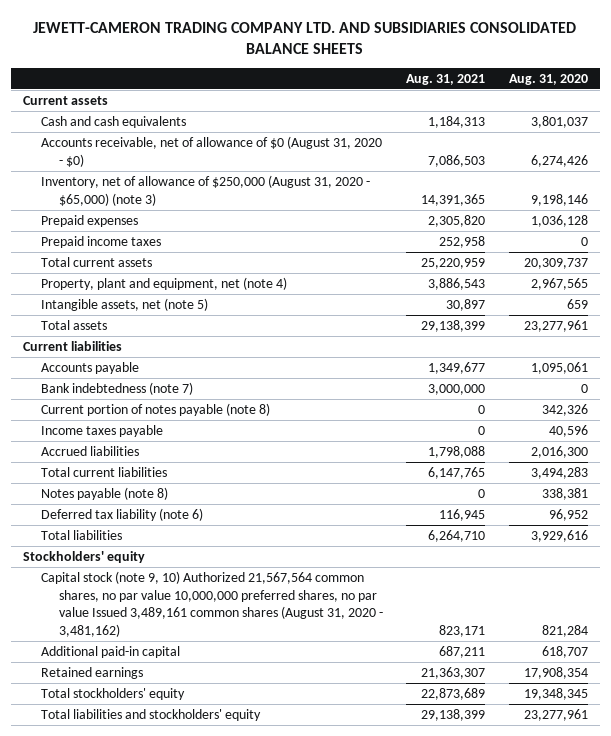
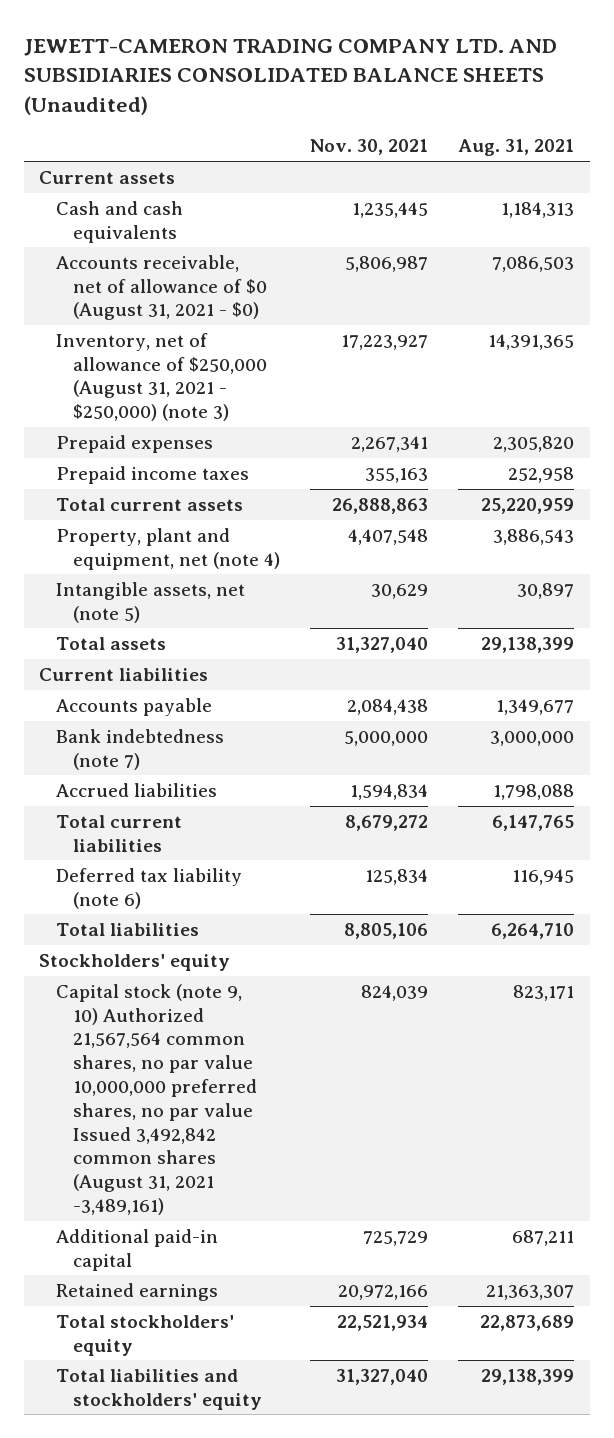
[33,21,577,54] JEWETT-CAMERON TRADING COMPANY LTD. AND SUBSIDIARIES CONSOLIDATED BALANCE SHEETS -> [23,39,557,115] JEWETT-CAMERON TRADING COMPANY LTD. AND SUBSIDIARIES CONSOLIDATED BALANCE SHEETS (Unaudited)
[508,73,588,85] Aug. 31, 2020 -> none
none -> [310,139,429,156] Nov. 30, 2021
[41,135,383,167] Accounts receivable, net of allowance of $0 (August 31, 2020 - $0) -> [55,254,267,321] Accounts receivable, net of allowance of $0 (August 31, 2021 - $0)
[41,174,371,206] Inventory, net of allowance of $250,000 (August 31, 2020 - $65,000) (note 3) -> [55,332,267,422] Inventory, net of allowance of $250,000 (August 31, 2021 - $250,000) (note 3)
[41,402,271,416] Current portion of notes payable (note 8) -> none
[41,424,164,437] Income taxes payable -> none
[41,486,169,500] Notes payable (note 8) -> none
[41,570,384,638] Capital stock (note 9, 10) Authorized 21,567,564 common shares, no par value 10,000,000 preferred shares, no par value Issued 3,489,161 common shares (August 31, 2020 - 3,481,162) -> [55,983,257,1216] Capital stock (note 9, 10) Authorized 21,567,564 common shares, no par value 10,000,000 preferred shares, no par value Issued 3,492,842 common shares (August 31, 2021 -3,489,161)

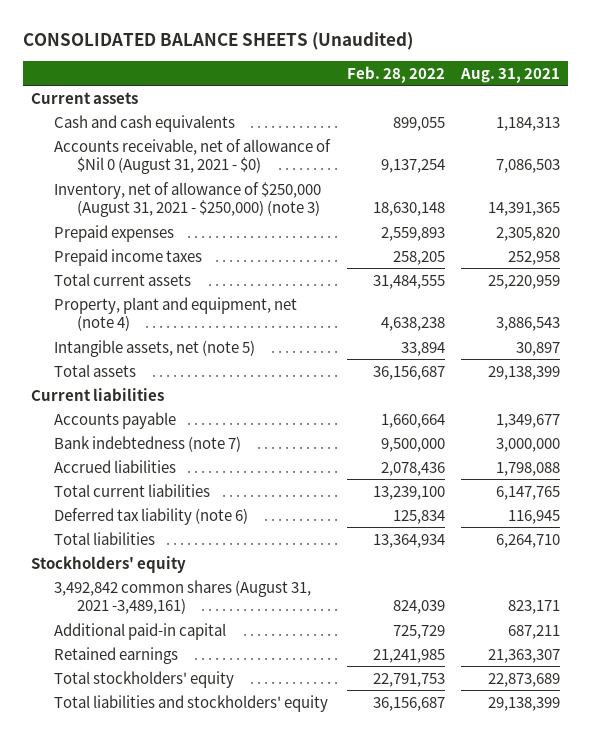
[23,39,557,115] JEWETT-CAMERON TRADING COMPANY LTD. AND SUBSIDIARIES CONSOLIDATED BALANCE SHEETS (Unaudited) -> [23,32,414,51] CONSOLIDATED BALANCE SHEETS (Unaudited)
[310,139,429,156] Nov. 30, 2021 -> none
none -> [346,65,445,83] Feb. 28, 2022
[55,254,267,321] Accounts receivable, net of allowance of $0 (August 31, 2021 - $0) -> [54,138,332,174] Accounts receivable, net of allowance of $Nil 0 (August 31, 2021 - $0)
[55,983,257,1216] Capital stock (note 9, 10) Authorized 21,567,564 common shares, no par value 10,000,000 preferred shares, no par value Issued 3,492,842 common shares (August 31, 2021 -3,489,161) -> [54,579,312,614] 3,492,842 common shares (August 31, 2021 -3,489,161)

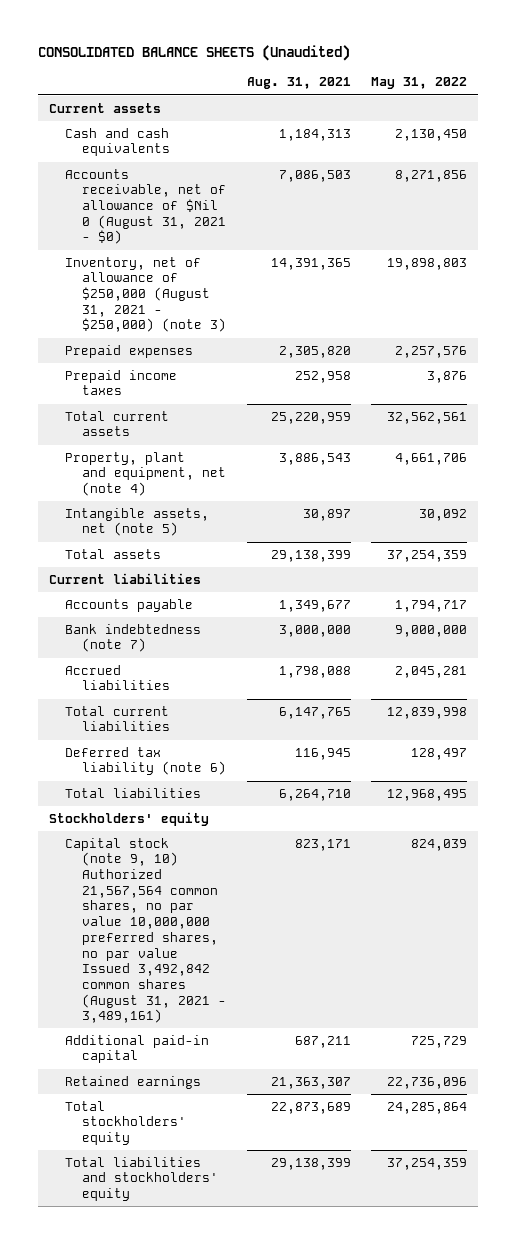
[346,65,445,83] Feb. 28, 2022 -> none
none -> [371,77,468,90] May 31, 2022
[54,579,312,614] 3,492,842 common shares (August 31, 2021 -3,489,161) -> [65,837,227,1024] Capital stock (note 9, 10) Authorized 21,567,564 common shares, no par value 10,000,000 preferred shares, no par value Issued 3,492,842 common shares (August 31, 2021 - 3,489,161)

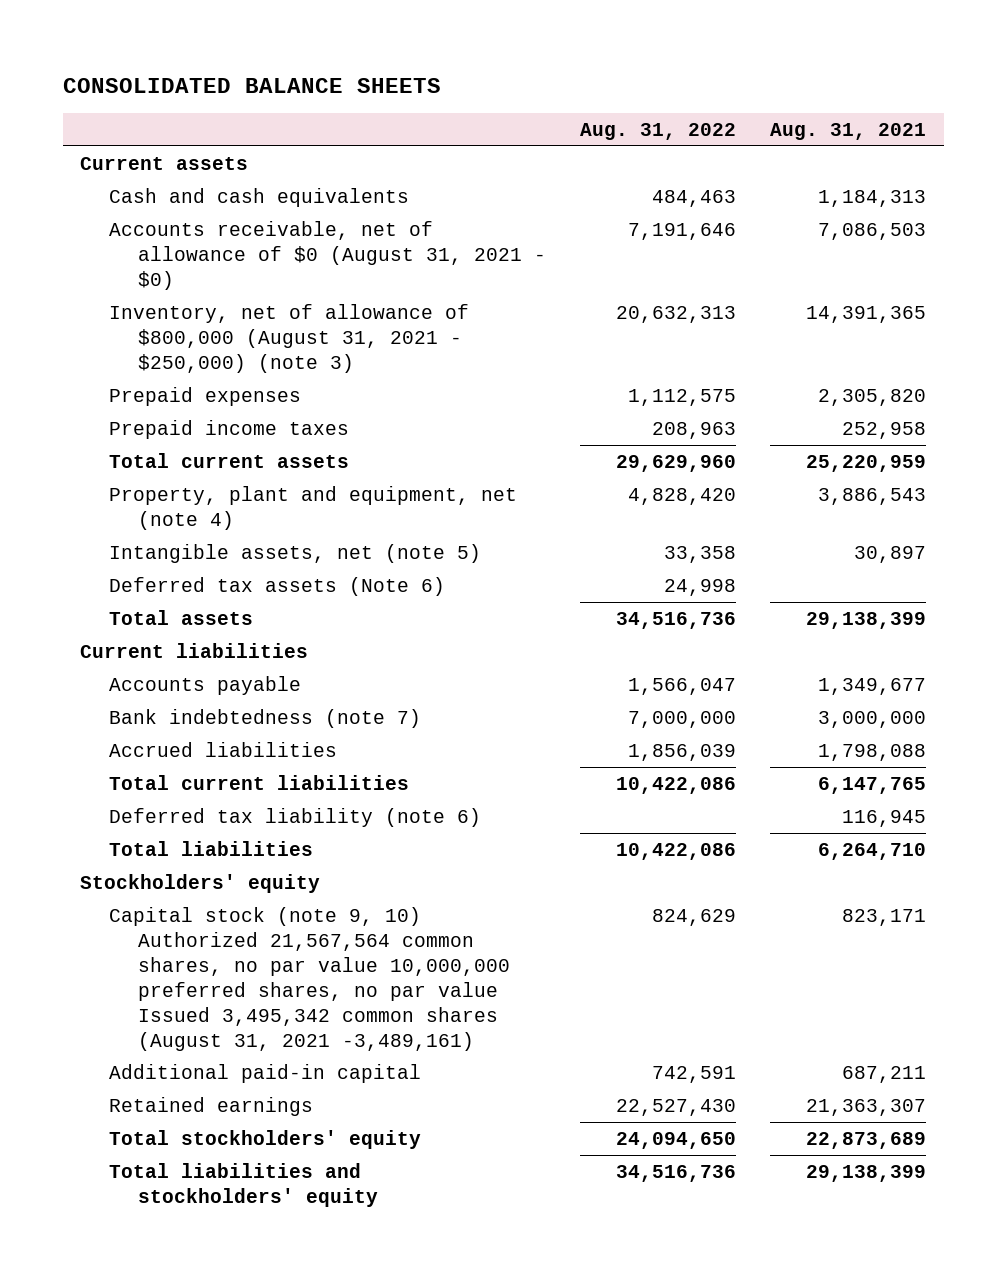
[38,45,351,62] CONSOLIDATED BALANCE SHEETS (Unaudited) -> [62,78,441,94] CONSOLIDATED BALANCE SHEETS
[371,77,468,90] May 31, 2022 -> none
none -> [580,122,737,140] Aug. 31, 2022
[65,168,227,245] Accounts receivable, net of allowance of $Nil 0 (August 31, 2021 - $0) -> [108,220,546,290] Accounts receivable, net of allowance of $0 (August 31, 2021 - $0)
[65,256,227,333] Inventory, net of allowance of $250,000 (August 31, 2021 - $250,000) (note 3) -> [108,303,469,373] Inventory, net of allowance of $800,000 (August 31, 2021 - $250,000) (note 3)
none -> [108,576,445,596] Deferred tax assets (Note 6)
[65,837,227,1024] Capital stock (note 9, 10) Authorized 21,567,564 common shares, no par value 10,000,000 preferred shares, no par value Issued 3,492,842 common shares (August 31, 2021 - 3,489,161) -> [108,906,510,1051] Capital stock (note 9, 10) Authorized 21,567,564 common shares, no par value 10,000,000 preferred shares, no par value Issued 3,495,342 common shares (August 31, 2021 -3,489,161)

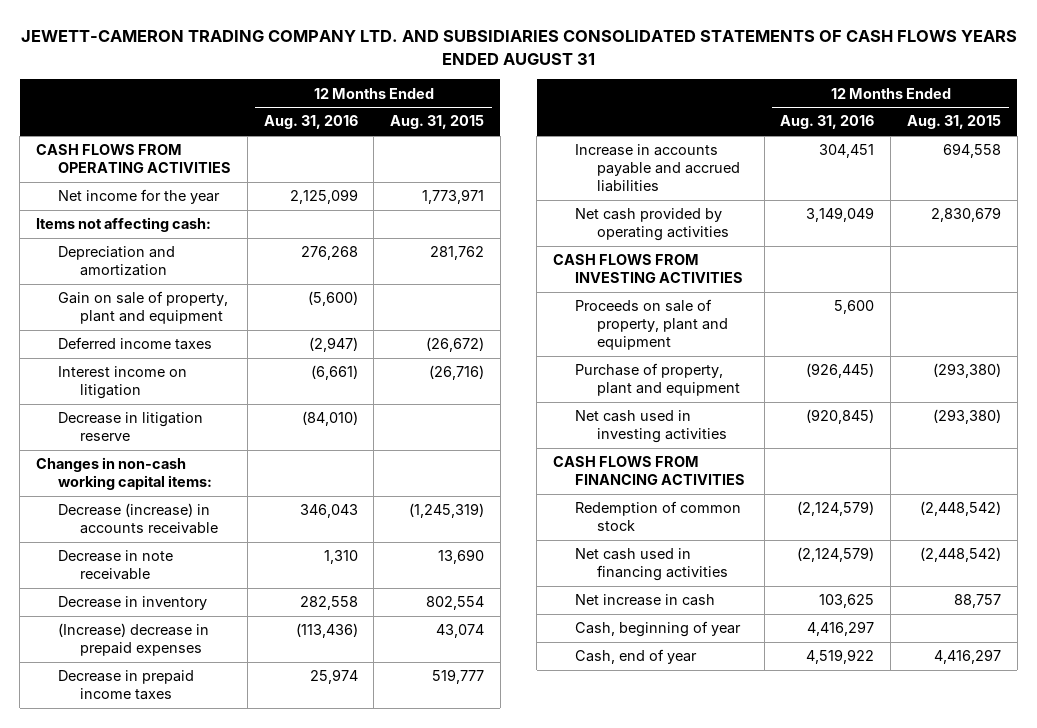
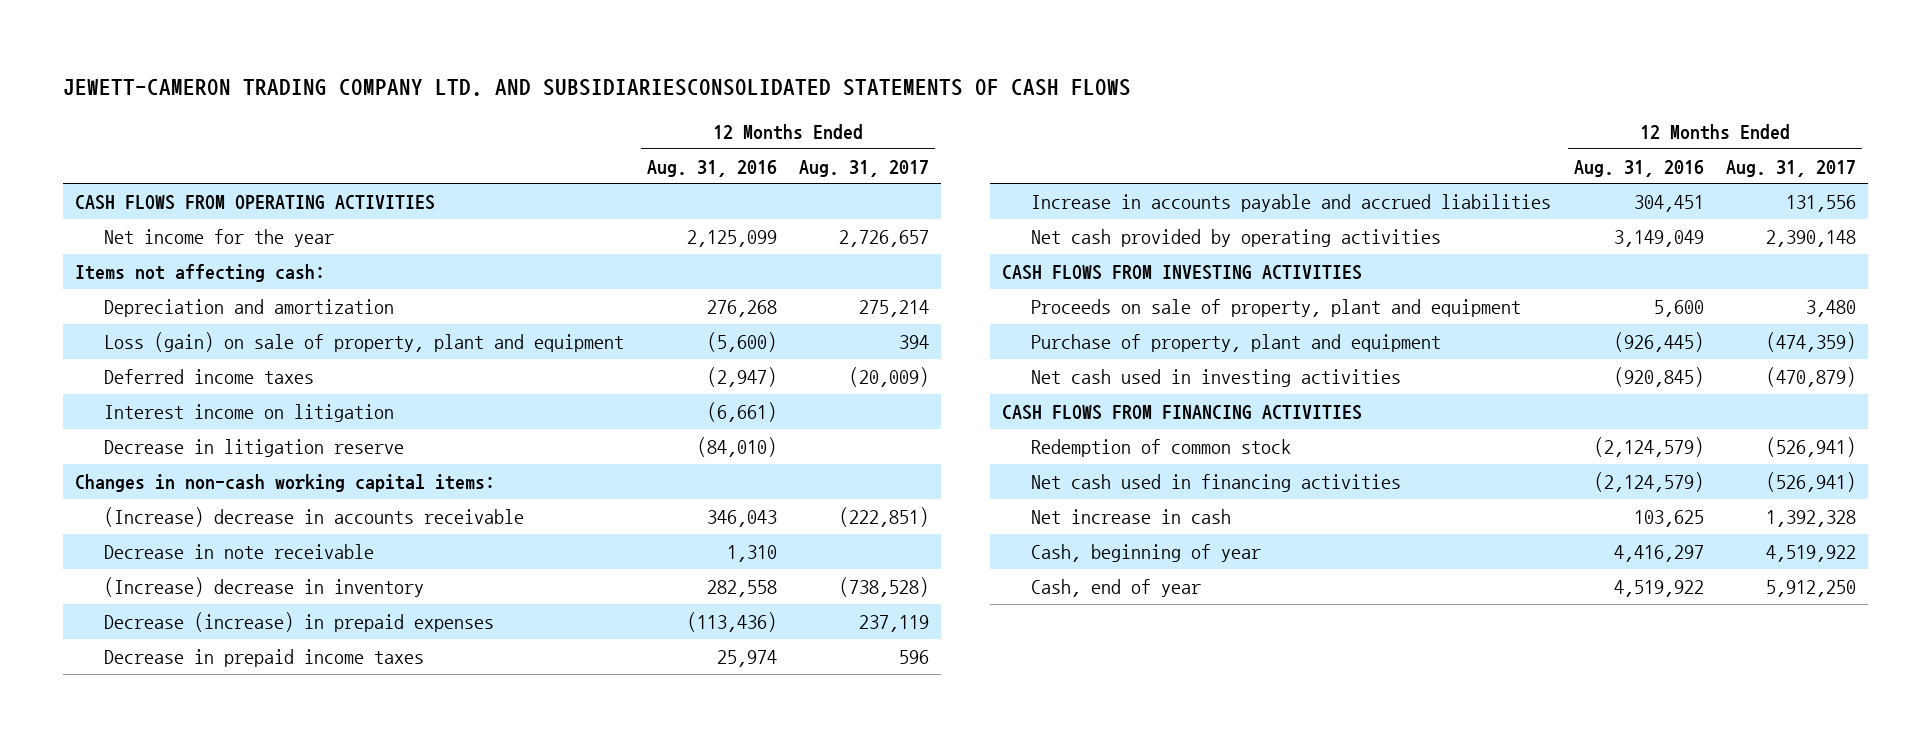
[20,30,1017,65] JEWETT-CAMERON TRADING COMPANY LTD. AND SUBSIDIARIES CONSOLIDATED STATEMENTS OF CASH FLOWS YEARS ENDED AUGUST 31 -> [63,79,1132,97] JEWETT-CAMERON TRADING COMPANY LTD. AND SUBSIDIARIESCONSOLIDATED STATEMENTS OF CASH FLOWS
[390,115,485,130] Aug. 31, 2015 -> none
none -> [799,159,930,177] Aug. 31, 2017
[58,291,229,325] Gain on sale of property, plant and equipment -> [103,331,624,352] Loss (gain) on sale of property, plant and equipment
[58,503,218,535] Decrease (increase) in accounts receivable -> [103,506,524,527] (Increase) decrease in accounts receivable
[58,596,208,611] Decrease in inventory -> [103,576,424,597] (Increase) decrease in inventory
[58,623,210,657] (Increase) decrease in prepaid expenses -> [103,611,494,632] Decrease (increase) in prepaid expenses

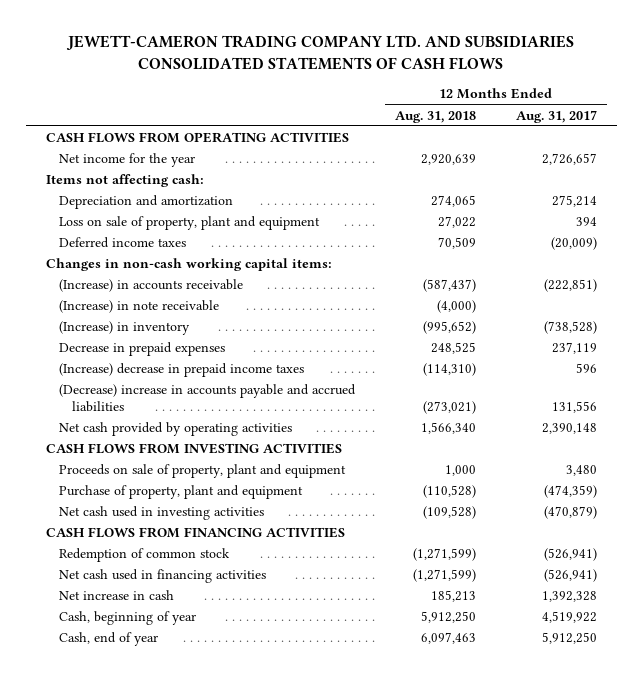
[63,79,1132,97] JEWETT-CAMERON TRADING COMPANY LTD. AND SUBSIDIARIESCONSOLIDATED STATEMENTS OF CASH FLOWS -> [66,35,575,71] JEWETT-CAMERON TRADING COMPANY LTD. AND SUBSIDIARIES CONSOLIDATED STATEMENTS OF CASH FLOWS
[646,159,777,177] Aug. 31, 2016 -> none
none -> [394,110,476,123] Aug. 31, 2018
[103,331,624,352] Loss (gain) on sale of property, plant and equipment -> [58,216,320,231] Loss on sale of property, plant and equipment
[103,403,394,422] Interest income on litigation -> none
[103,438,404,457] Decrease in litigation reserve -> none
[103,506,524,527] (Increase) decrease in accounts receivable -> [58,279,243,293] (Increase) in accounts receivable
[103,543,374,559] Decrease in note receivable -> [58,300,219,314] (Increase) in note receivable
[103,576,424,597] (Increase) decrease in inventory -> [58,321,190,336] (Increase) in inventory
[103,611,494,632] Decrease (increase) in prepaid expenses -> [58,342,225,357] Decrease in prepaid expenses
[103,648,424,667] Decrease in prepaid income taxes -> [58,363,304,378] (Increase) decrease in prepaid income taxes
[1031,193,1552,212] Increase in accounts payable and accrued liabilities -> [58,384,356,412] (Decrease) increase in accounts payable and accrued liabilities

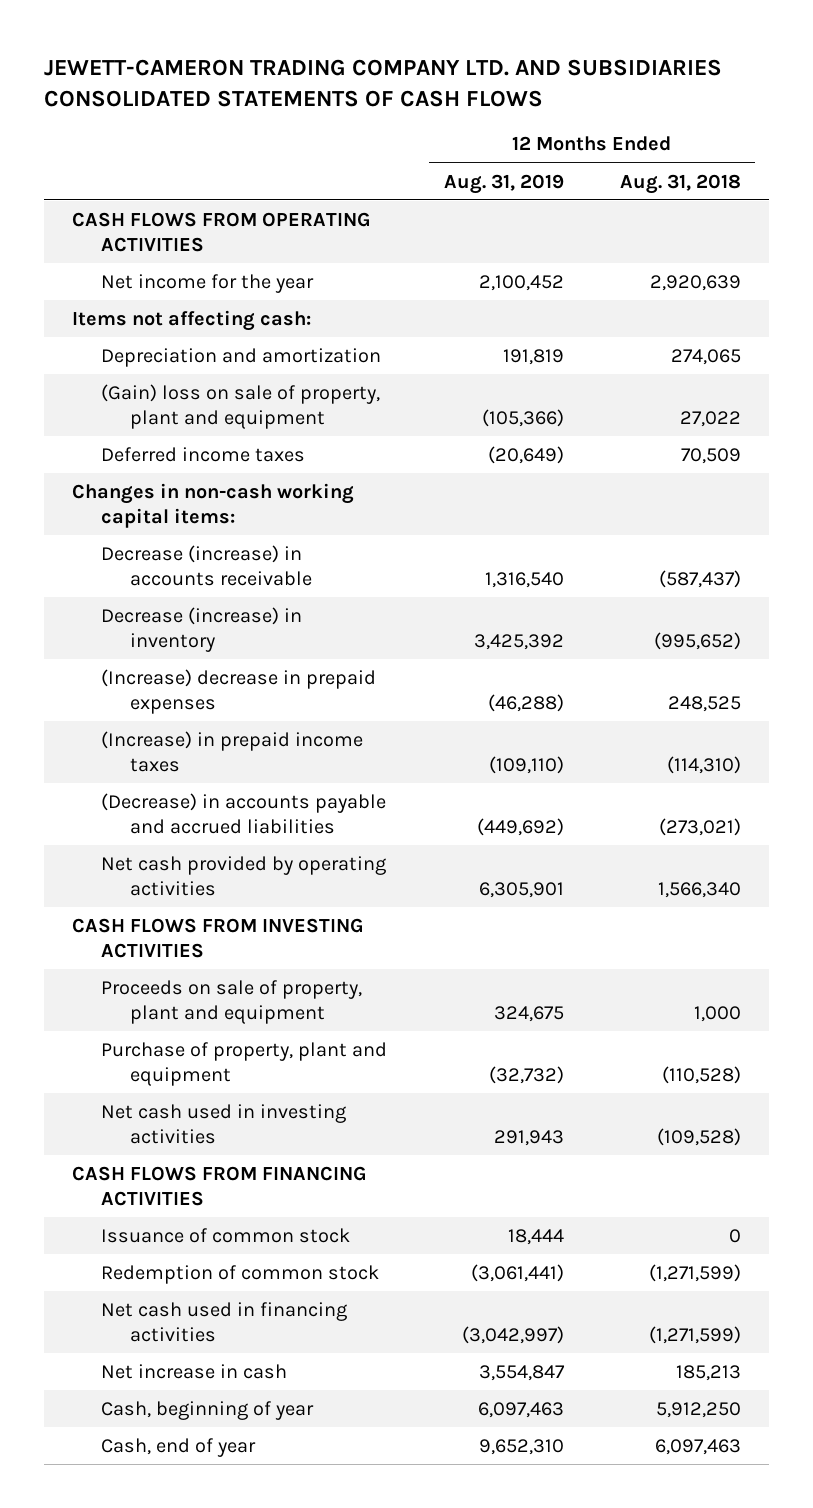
[515,109,597,123] Aug. 31, 2017 -> none
none -> [443,173,564,194] Aug. 31, 2019
[58,216,320,231] Loss on sale of property, plant and equipment -> [101,383,381,429] (Gain) loss on sale of property, plant and equipment
[58,300,219,314] (Increase) in note receivable -> none
[58,279,243,293] (Increase) in accounts receivable -> [101,544,313,586] Decrease (increase) in accounts receivable
[58,321,190,336] (Increase) in inventory -> [101,606,303,652] Decrease (increase) in inventory
[58,342,225,357] Decrease in prepaid expenses -> [101,668,377,714] (Increase) decrease in prepaid expenses
[58,363,304,378] (Increase) decrease in prepaid income taxes -> [101,730,364,772] (Increase) in prepaid income taxes
[58,384,356,412] (Decrease) increase in accounts payable and accrued liabilities -> [101,792,387,834] (Decrease) in accounts payable and accrued liabilities
none -> [101,1227,351,1243] Issuance of common stock

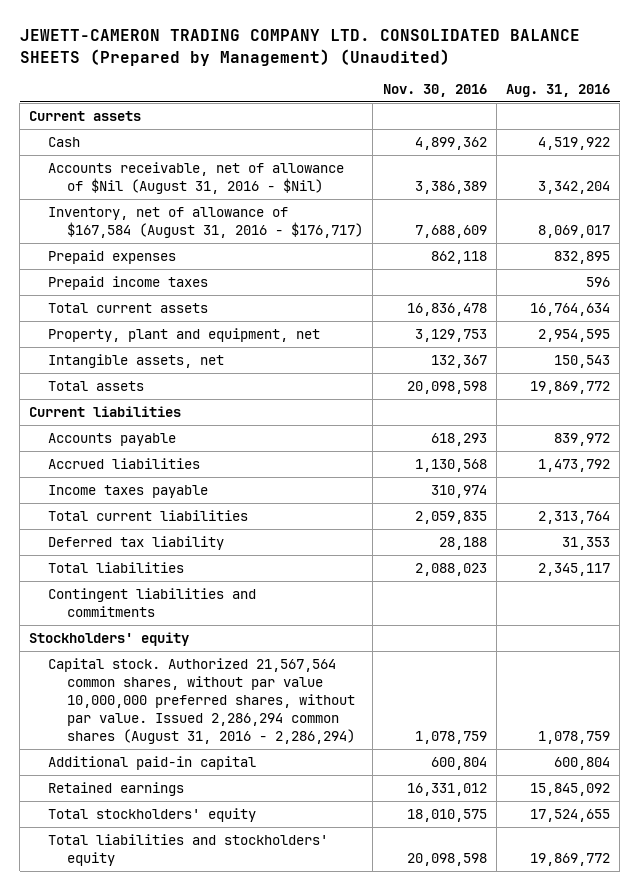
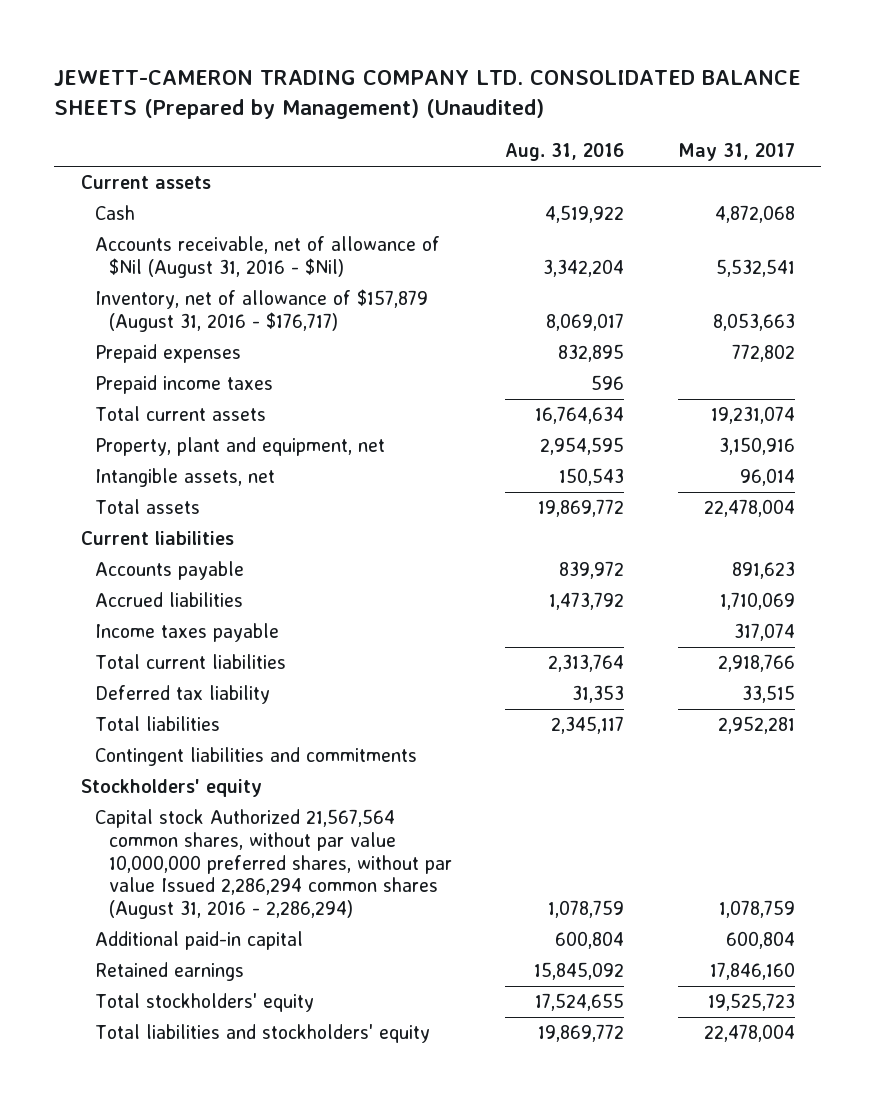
[382,84,487,98] Nov. 30, 2016 -> none
none -> [677,143,795,162] May 31, 2017
[48,206,364,238] Inventory, net of allowance of $167,584 (August 31, 2016 - $176,717) -> [94,289,428,333] Inventory, net of allowance of $157,879 (August 31, 2016 - $176,717)
[48,657,356,744] Capital stock. Authorized 21,567,564 common shares, without par value 10,000,000 preferred shares, without par value. Issued 2,286,294 common shares (August 31, 2016 - 2,286,294) -> [94,809,453,920] Capital stock Authorized 21,567,564 common shares, without par value 10,000,000 preferred shares, without par value Issued 2,286,294 common shares (August 31, 2016 - 2,286,294)

